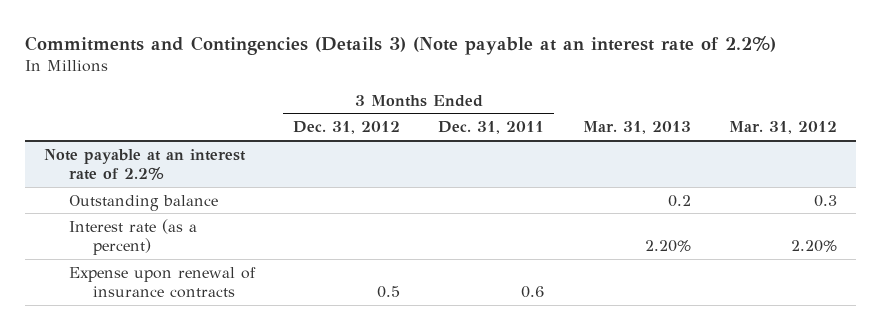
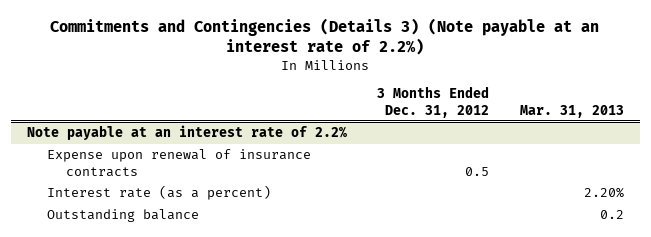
[438,121,545,135] Dec. 31, 2011 -> none
[728,121,837,135] Mar. 31, 2012 -> none
[68,218,197,256] Interest rate (as a percent) -> [46,185,271,201] Interest rate (as a percent)
[68,194,218,211] Outstanding balance -> [46,209,199,223] Outstanding balance

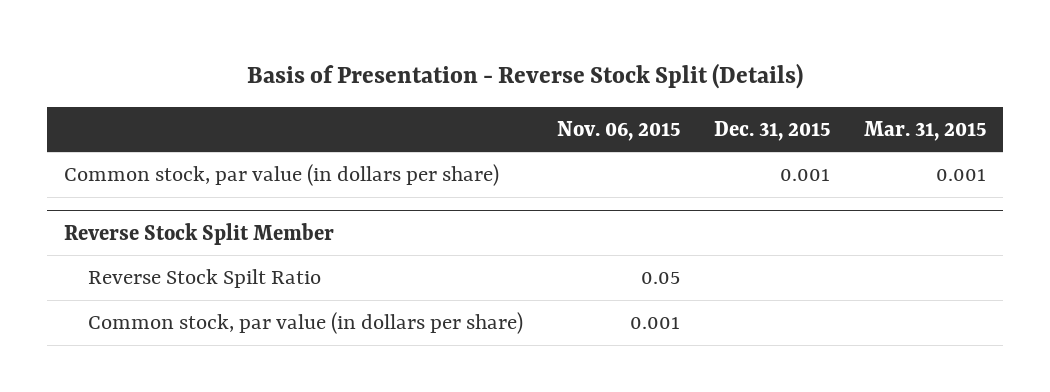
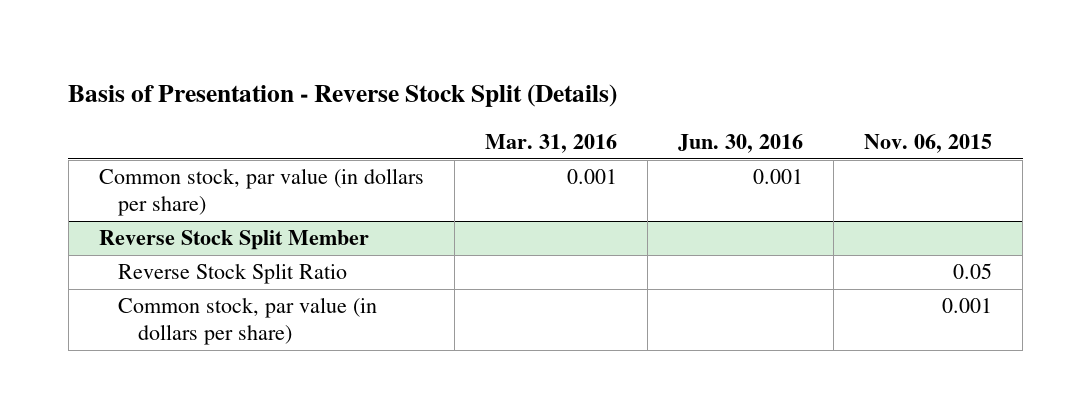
[713,120,830,141] Dec. 31, 2015 -> none
[863,120,986,141] Mar. 31, 2015 -> none
none -> [484,133,617,153] Mar. 31, 2016
none -> [678,133,804,153] Jun. 30, 2016
[87,269,321,289] Reverse Stock Spilt Ratio -> [118,263,348,285] Reverse Stock Split Ratio

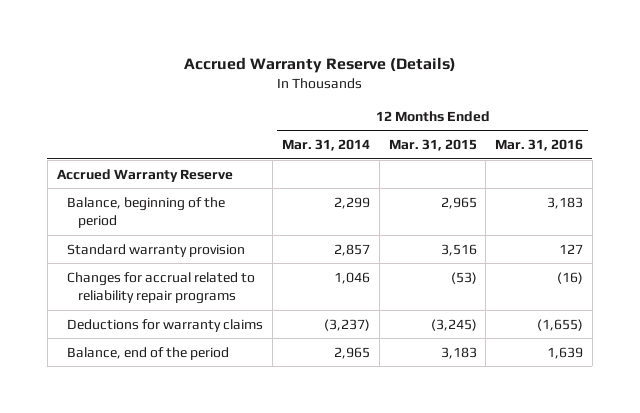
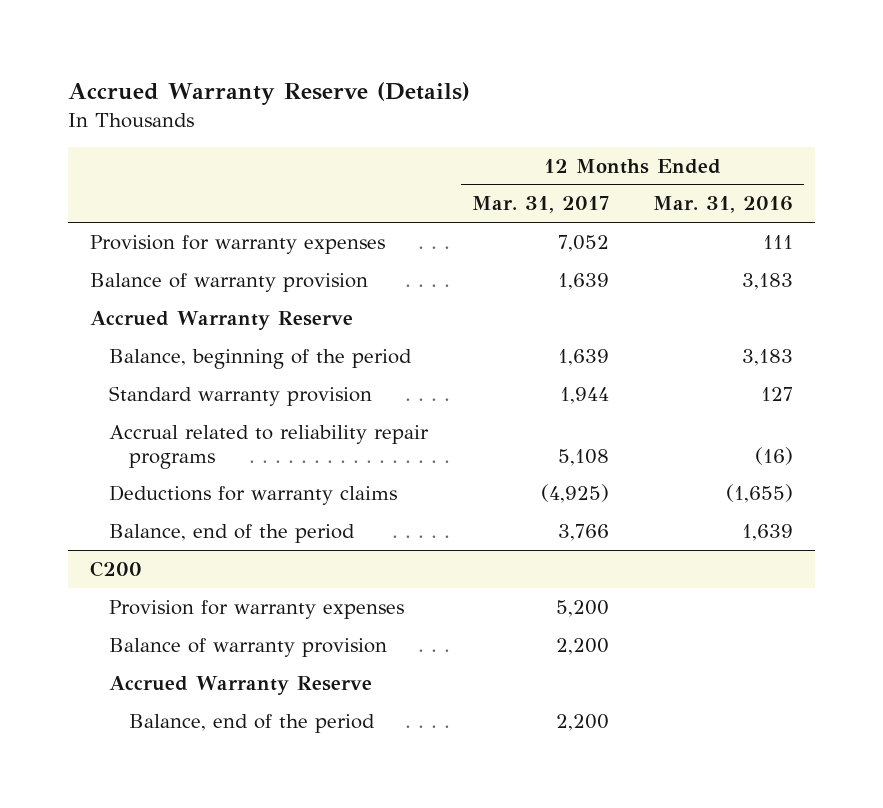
[281,139,370,152] Mar. 31, 2014 -> none
[388,139,477,152] Mar. 31, 2015 -> none
none -> [472,196,610,214] Mar. 31, 2017
none -> [89,234,385,254] Provision for warranty expenses
none -> [89,272,368,292] Balance of warranty provision
[67,271,256,304] Changes for accrual related to reliability repair programs -> [109,424,430,469] Accrual related to reliability repair programs
none -> [89,560,142,577] C200
none -> [109,599,405,619] Provision for warranty expenses
none -> [109,637,388,657] Balance of warranty provision
none -> [109,675,373,695] Accrued Warranty Reserve
none -> [129,713,376,733] Balance, end of the period

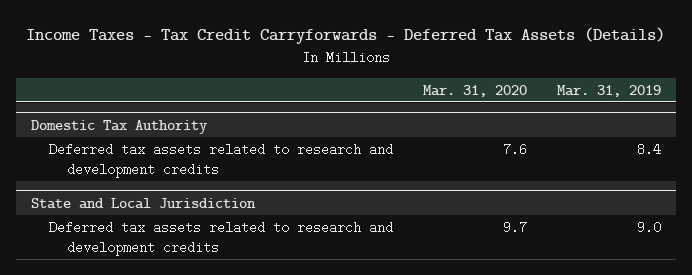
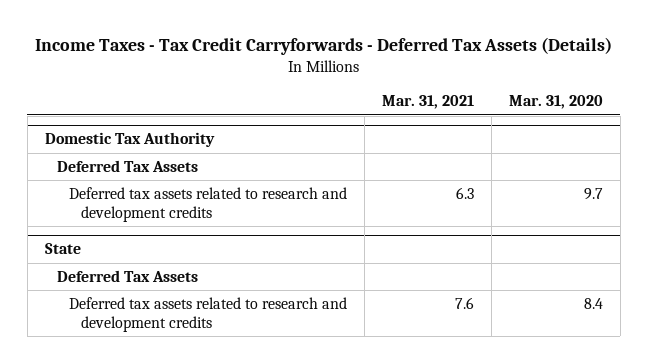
[556,84,661,97] Mar. 31, 2019 -> none
none -> [381,95,474,110] Mar. 31, 2021
[49,142,394,178] Deferred tax assets related to research and development credits -> none
[30,197,256,209] State and Local Jurisdiction -> none
none -> [56,159,198,172] Deferred Tax Assets
none -> [44,243,81,255] State
none -> [56,269,198,282] Deferred Tax Assets
none -> [68,296,347,332] Deferred tax assets related to research and development credits

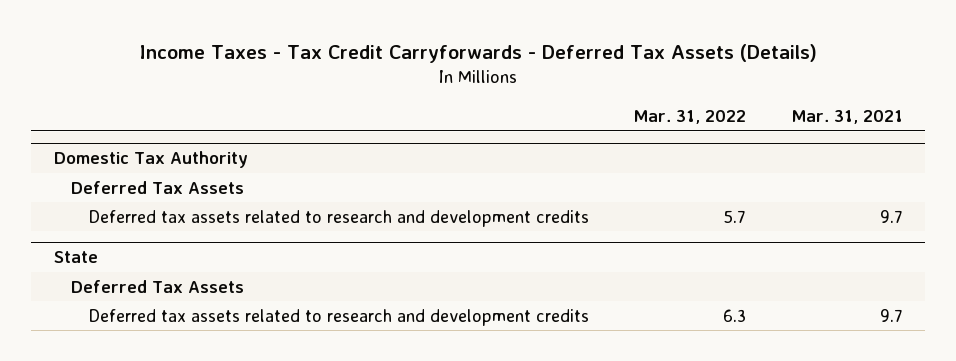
[508,95,603,110] Mar. 31, 2020 -> none
none -> [633,110,747,125] Mar. 31, 2022
[455,186,474,199] 6.3 -> [879,209,903,223] 9.7
[454,296,474,309] 7.6 -> [879,308,903,322] 9.7

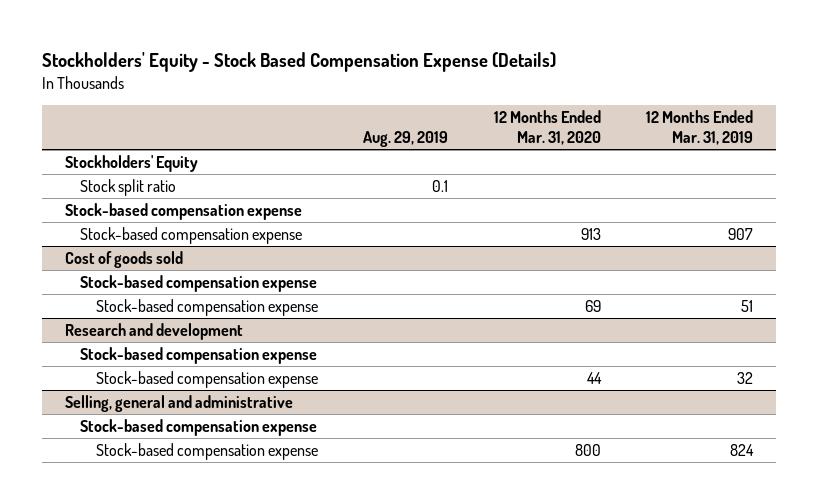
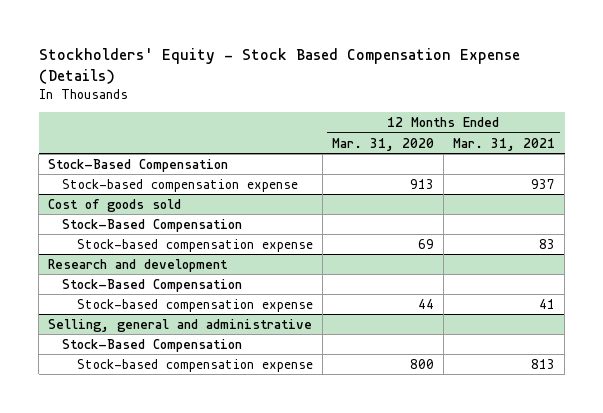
[363,130,449,147] Aug. 29, 2019 -> none
[646,110,754,145] 12 Months Ended Mar. 31, 2019 -> none
none -> [453,137,556,151] Mar. 31, 2021
[65,155,199,173] Stockholders' Equity -> none
[80,179,177,197] Stock split ratio -> none
[65,203,303,221] Stock-based compensation expense -> [48,158,229,172] Stock-Based Compensation
[80,275,318,293] Stock-based compensation expense -> [62,218,243,232] Stock-Based Compensation
[80,347,318,365] Stock-based compensation expense -> [62,278,243,292] Stock-Based Compensation
[80,419,318,437] Stock-based compensation expense -> [62,338,243,352] Stock-Based Compensation

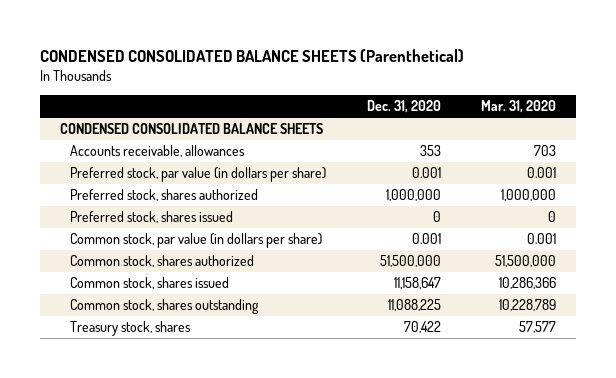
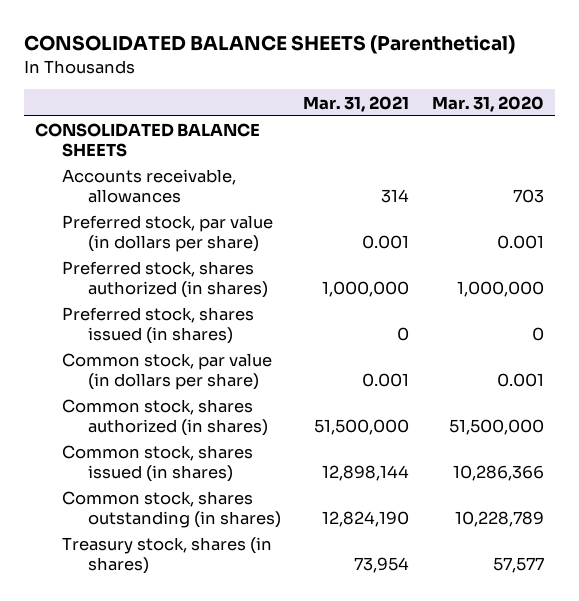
[39,48,464,62] CONDENSED CONSOLIDATED BALANCE SHEETS (Parenthetical) -> [24,35,516,55] CONSOLIDATED BALANCE SHEETS (Parenthetical)
[366,100,441,114] Dec. 31, 2020 -> none
none -> [303,95,410,112] Mar. 31, 2021
[59,123,323,135] CONDENSED CONSOLIDATED BALANCE SHEETS -> [35,123,261,158] CONSOLIDATED BALANCE SHEETS
[70,189,259,202] Preferred stock, shares authorized -> [61,261,268,299] Preferred stock, shares authorized (in shares)
[70,211,234,224] Preferred stock, shares issued -> [61,307,254,345] Preferred stock, shares issued (in shares)
[70,255,255,268] Common stock, shares authorized -> [61,399,268,437] Common stock, shares authorized (in shares)
[70,277,230,290] Common stock, shares issued -> [61,445,253,483] Common stock, shares issued (in shares)
[70,299,260,315] Common stock, shares outstanding -> [61,491,281,529] Common stock, shares outstanding (in shares)
[70,321,192,337] Treasury stock, shares -> [61,537,272,575] Treasury stock, shares (in shares)

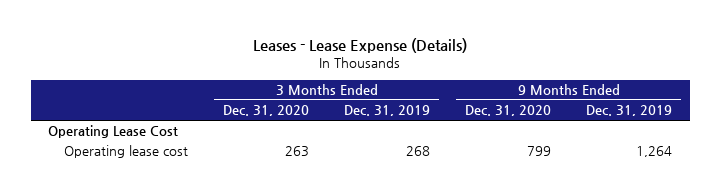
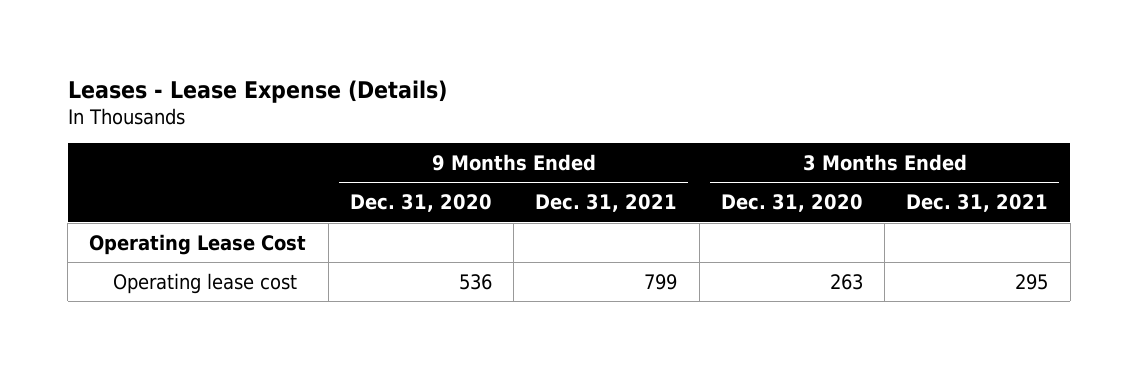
[344,105,431,117] Dec. 31, 2019 -> none
[586,105,673,117] Dec. 31, 2019 -> none
none -> [535,194,678,213] Dec. 31, 2021
none -> [906,194,1049,213] Dec. 31, 2021
[527,146,552,157] 799 -> [458,273,492,290] 536

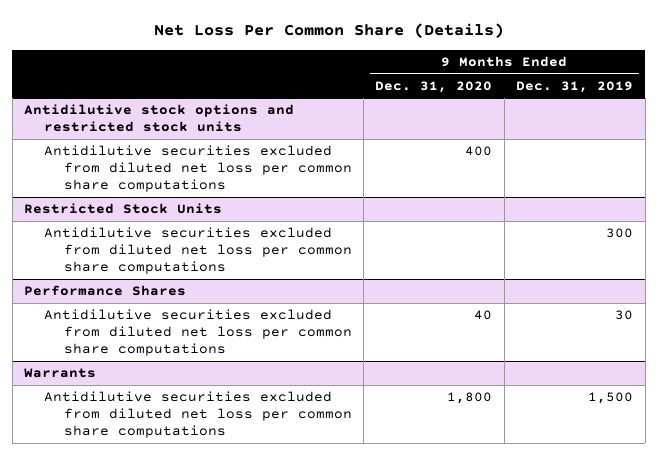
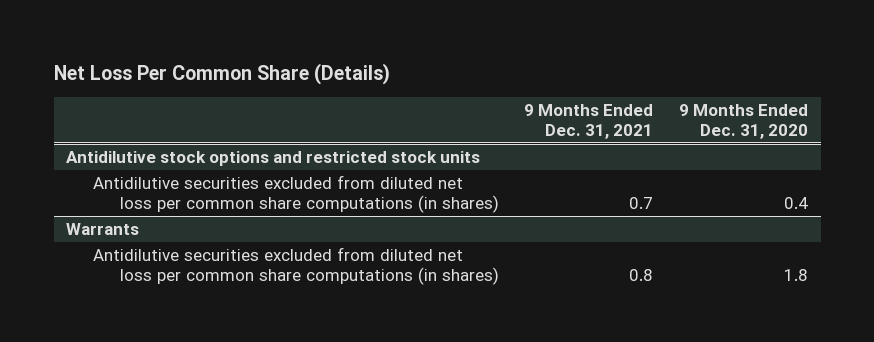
[516,80,634,93] Dec. 31, 2019 -> none
none -> [524,103,654,139] 9 Months Ended Dec. 31, 2021
[24,203,223,215] Restricted Stock Units -> none
[43,227,352,274] Antidilutive securities excluded from diluted net loss per common share computations -> none
[24,285,187,297] Performance Shares -> none
[43,309,352,356] Antidilutive securities excluded from diluted net loss per common share computations -> none
[43,145,352,192] Antidilutive securities excluded from diluted net loss per common share computations -> [93,174,499,213] Antidilutive securities excluded from diluted net loss per common share computations (in shares)
[465,146,493,157] 400 -> [784,196,809,209] 0.4
[43,391,352,438] Antidilutive securities excluded from diluted net loss per common share computations -> [93,246,499,285] Antidilutive securities excluded from diluted net loss per common share computations (in shares)
[447,392,493,405] 1,800 -> [784,268,809,281] 1.8

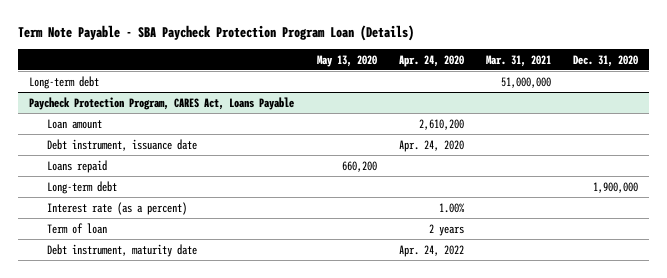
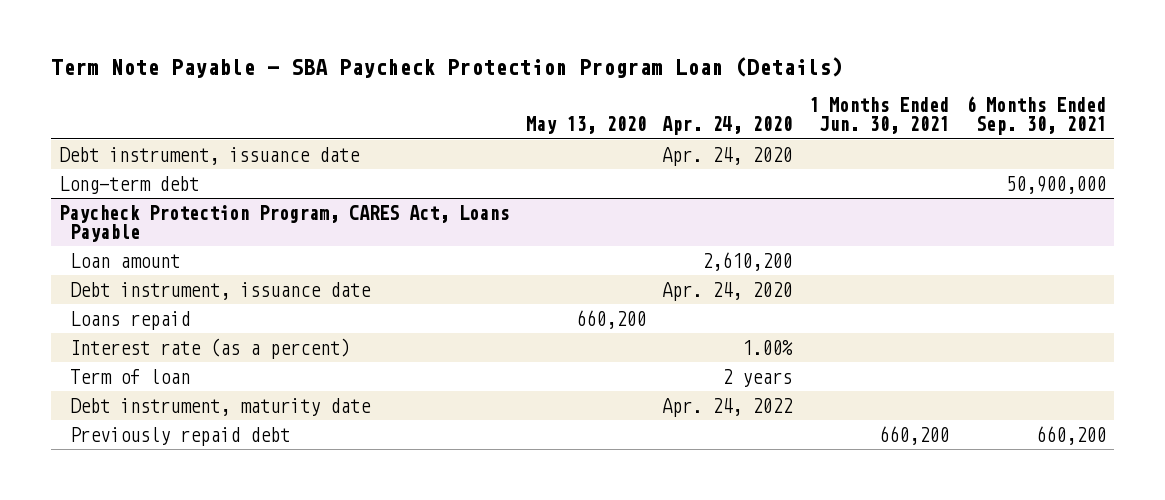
[485,54,551,67] Mar. 31, 2021 -> none
[572,54,638,67] Dec. 31, 2020 -> none
none -> [809,97,950,135] 1 Months Ended Jun. 30, 2021
none -> [965,96,1106,136] 6 Months Ended Sep. 30, 2021
none -> [59,146,361,165] Debt instrument, issuance date
[47,180,118,194] Long-term debt -> none
none -> [70,426,291,446] Previously repaid debt

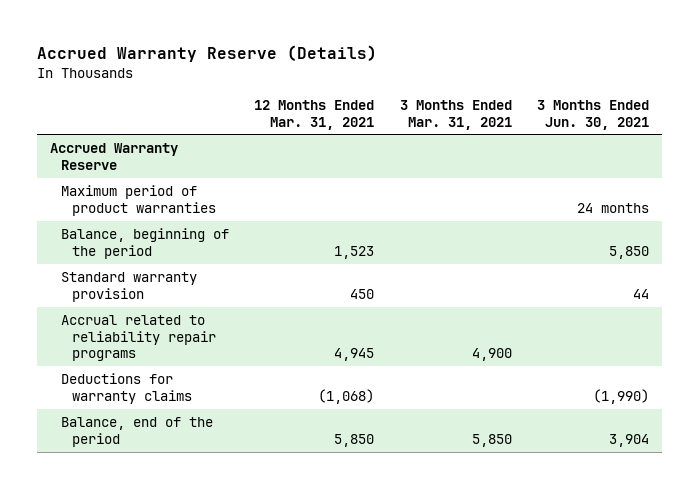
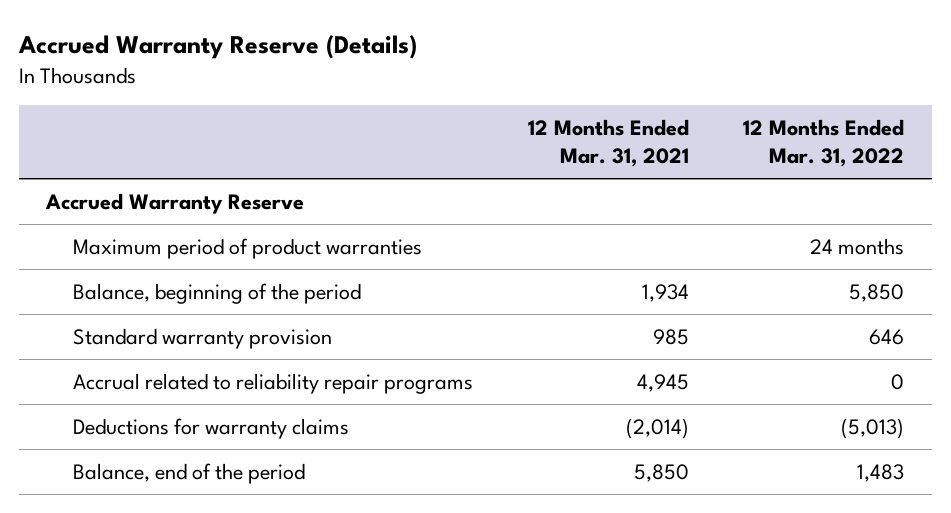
[399,100,512,130] 3 Months Ended Mar. 31, 2021 -> none
[536,100,649,130] 3 Months Ended Jun. 30, 2021 -> none
none -> [743,119,905,168] 12 Months Ended Mar. 31, 2022
[334,245,375,259] 1,523 -> [641,283,689,302] 1,934
[350,288,375,299] 450 -> [652,328,689,345] 985
[318,388,375,404] (1,068) -> [625,417,689,439] (2,014)

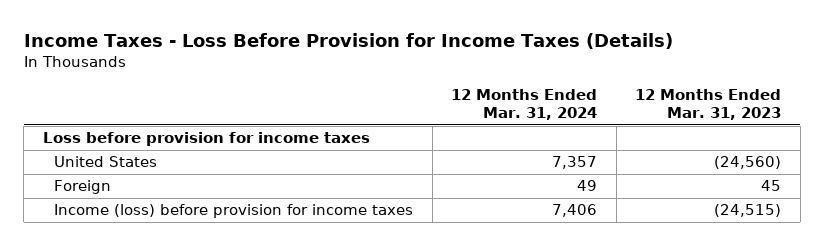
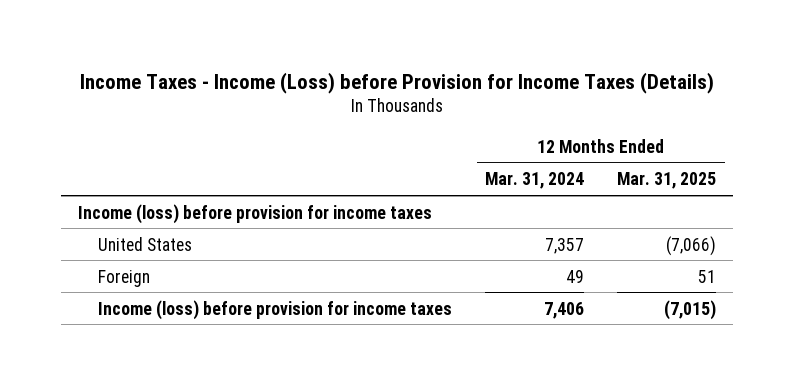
[23,32,673,49] Income Taxes - Loss Before Provision for Income Taxes (Details) -> [79,71,714,94] Income Taxes - Income (Loss) before Provision for Income Taxes (Details)
[635,88,782,121] 12 Months Ended Mar. 31, 2023 -> none
none -> [617,172,717,190] Mar. 31, 2025
[42,132,370,147] Loss before provision for income taxes -> [77,203,432,224] Income (loss) before provision for income taxes

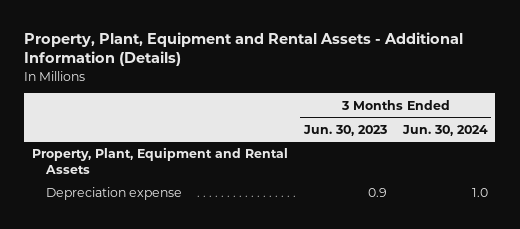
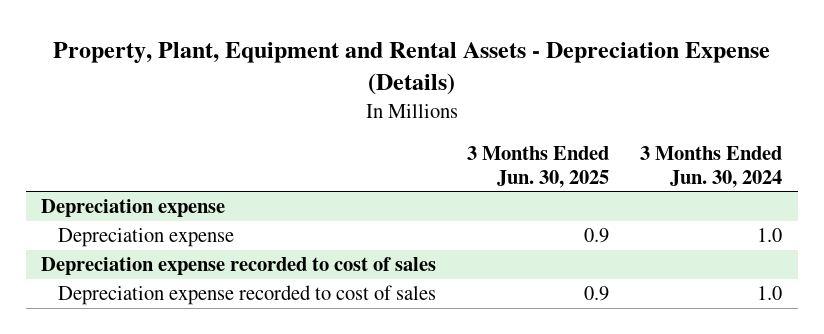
[24,31,464,67] Property, Plant, Equipment and Rental Assets - Additional Information (Details) -> [52,41,770,95] Property, Plant, Equipment and Rental Assets - Depreciation Expense (Details)
[302,124,387,136] Jun. 30, 2023 -> none
none -> [467,145,610,188] 3 Months Ended Jun. 30, 2025
[32,147,289,174] Property, Plant, Equipment and Rental Assets -> none
none -> [41,199,226,218] Depreciation expense
none -> [41,257,437,276] Depreciation expense recorded to cost of sales
none -> [58,285,437,306] Depreciation expense recorded to cost of sales

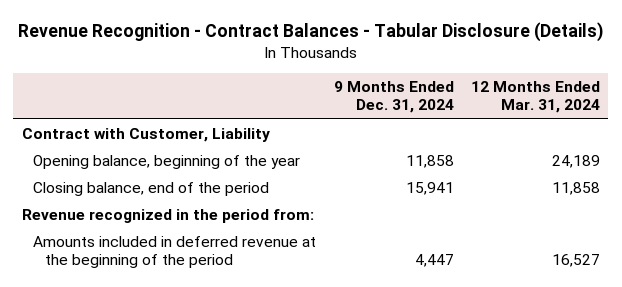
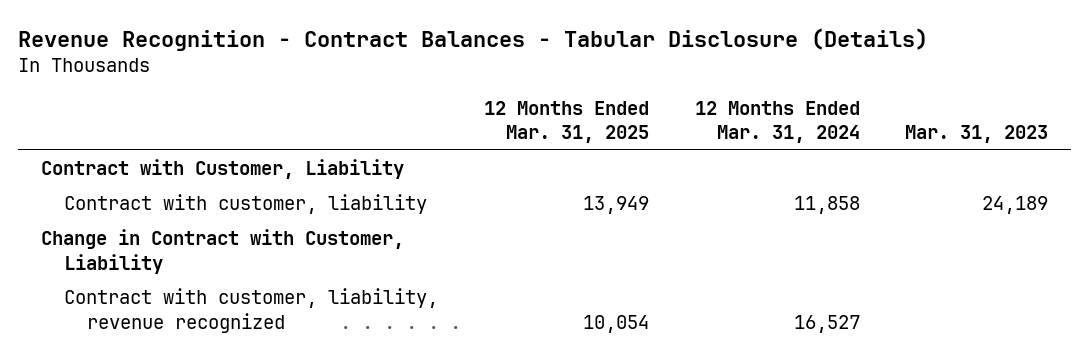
[333,80,454,114] 9 Months Ended Dec. 31, 2024 -> none
none -> [483,101,649,144] 12 Months Ended Mar. 31, 2025
none -> [905,125,1049,144] Mar. 31, 2023
[33,155,301,170] Opening balance, beginning of the year -> none
[33,182,270,197] Closing balance, end of the period -> [63,194,427,215] Contract with customer, liability
[21,209,314,224] Revenue recognized in the period from: -> [40,229,404,274] Change in Contract with Customer, Liability
[33,236,317,269] Amounts included in deferred revenue at the beginning of the period -> [63,288,438,333] Contract with customer, liability, revenue recognized

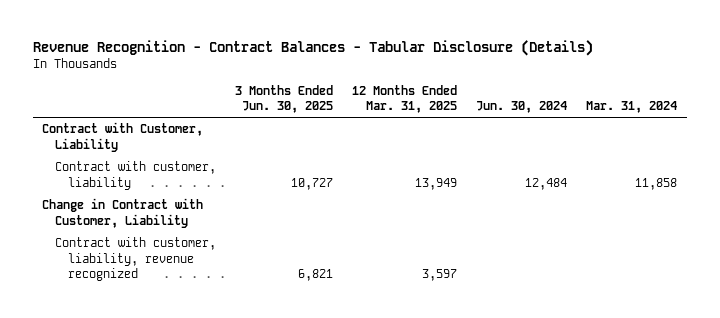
[694,101,860,144] 12 Months Ended Mar. 31, 2024 -> none
[905,125,1049,144] Mar. 31, 2023 -> none
none -> [235,85,334,114] 3 Months Ended Jun. 30, 2025
none -> [476,101,568,114] Jun. 30, 2024
none -> [586,101,678,114] Mar. 31, 2024
[582,314,649,333] 10,054 -> [422,268,458,281] 3,597

